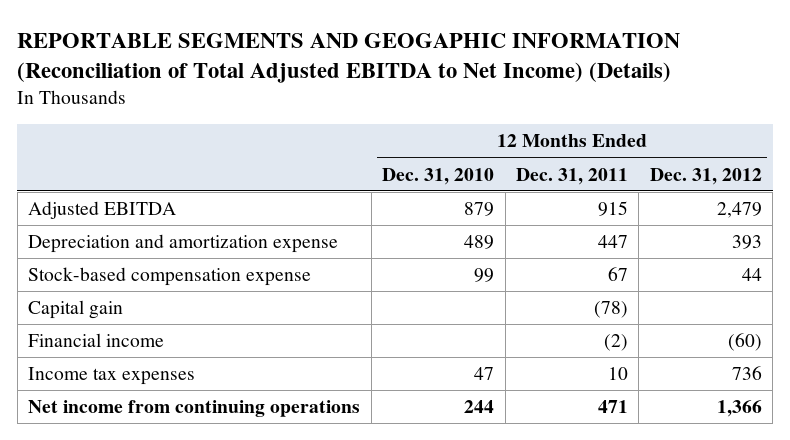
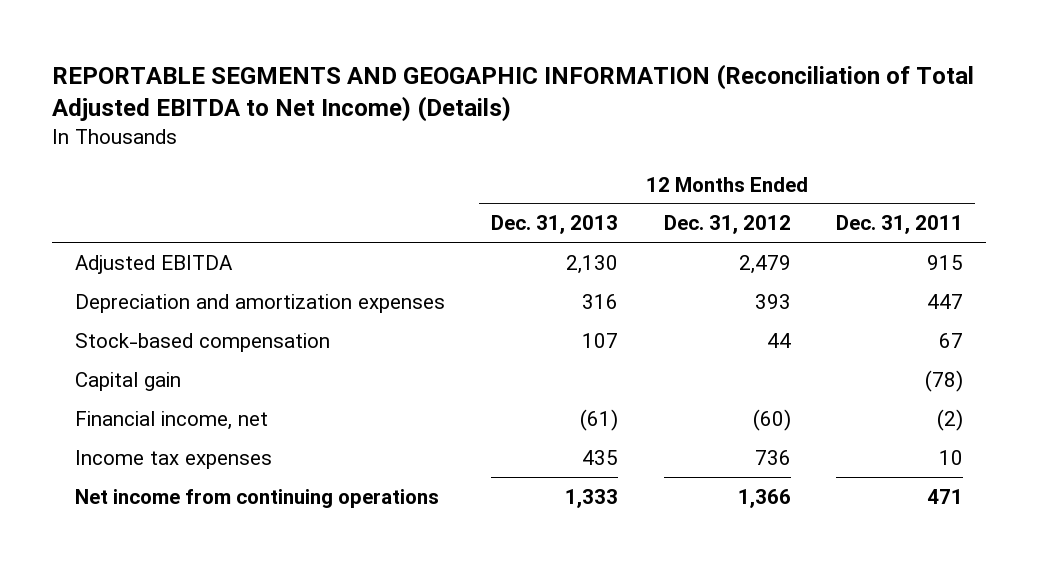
[382,167,495,185] Dec. 31, 2010 -> none
none -> [490,215,618,235] Dec. 31, 2013
[28,234,339,254] Depreciation and amortization expense -> [74,293,445,313] Depreciation and amortization expenses
[28,267,312,287] Stock-based compensation expense -> [74,332,330,352] Stock-based compensation
[28,333,165,348] Financial income -> [74,410,268,430] Financial income, net

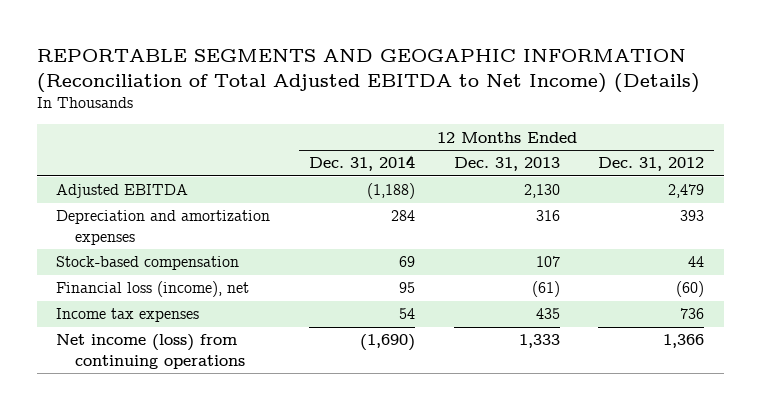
[836,215,964,235] Dec. 31, 2011 -> none
none -> [309,155,416,172] Dec. 31, 2014
[74,371,181,391] Capital gain -> none
[74,410,268,430] Financial income, net -> [56,281,250,298] Financial loss (income), net
[74,488,439,508] Net income from continuing operations -> [56,334,245,369] Net income (loss) from continuing operations

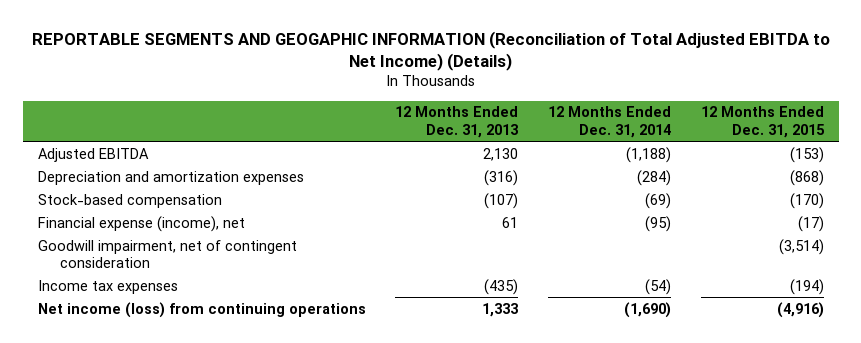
[598,157,705,172] Dec. 31, 2012 -> none
none -> [700,106,825,138] 12 Months Ended Dec. 31, 2015
[391,210,416,222] 284 -> [637,169,672,186] (284)
[535,210,560,222] 316 -> [484,169,519,186] (316)
[399,256,416,268] 69 -> [645,192,672,209] (69)
[535,256,560,268] 107 -> [484,192,519,209] (107)
[56,281,250,298] Financial loss (income), net -> [37,215,245,232] Financial expense (income), net
[399,282,416,294] 95 -> [645,215,672,232] (95)
[531,281,560,298] (61) -> [502,216,519,228] 61
none -> [37,239,297,268] Goodwill impairment, net of contingent consideration
[399,308,416,320] 54 -> [645,278,672,295] (54)
[535,308,560,320] 435 -> [484,278,519,295] (435)

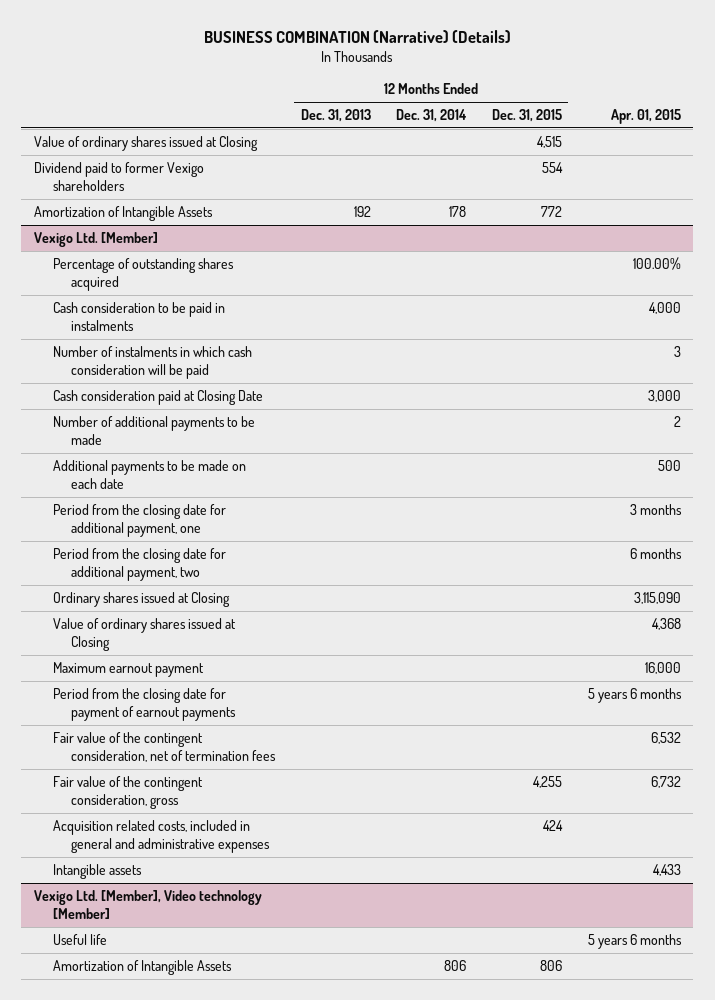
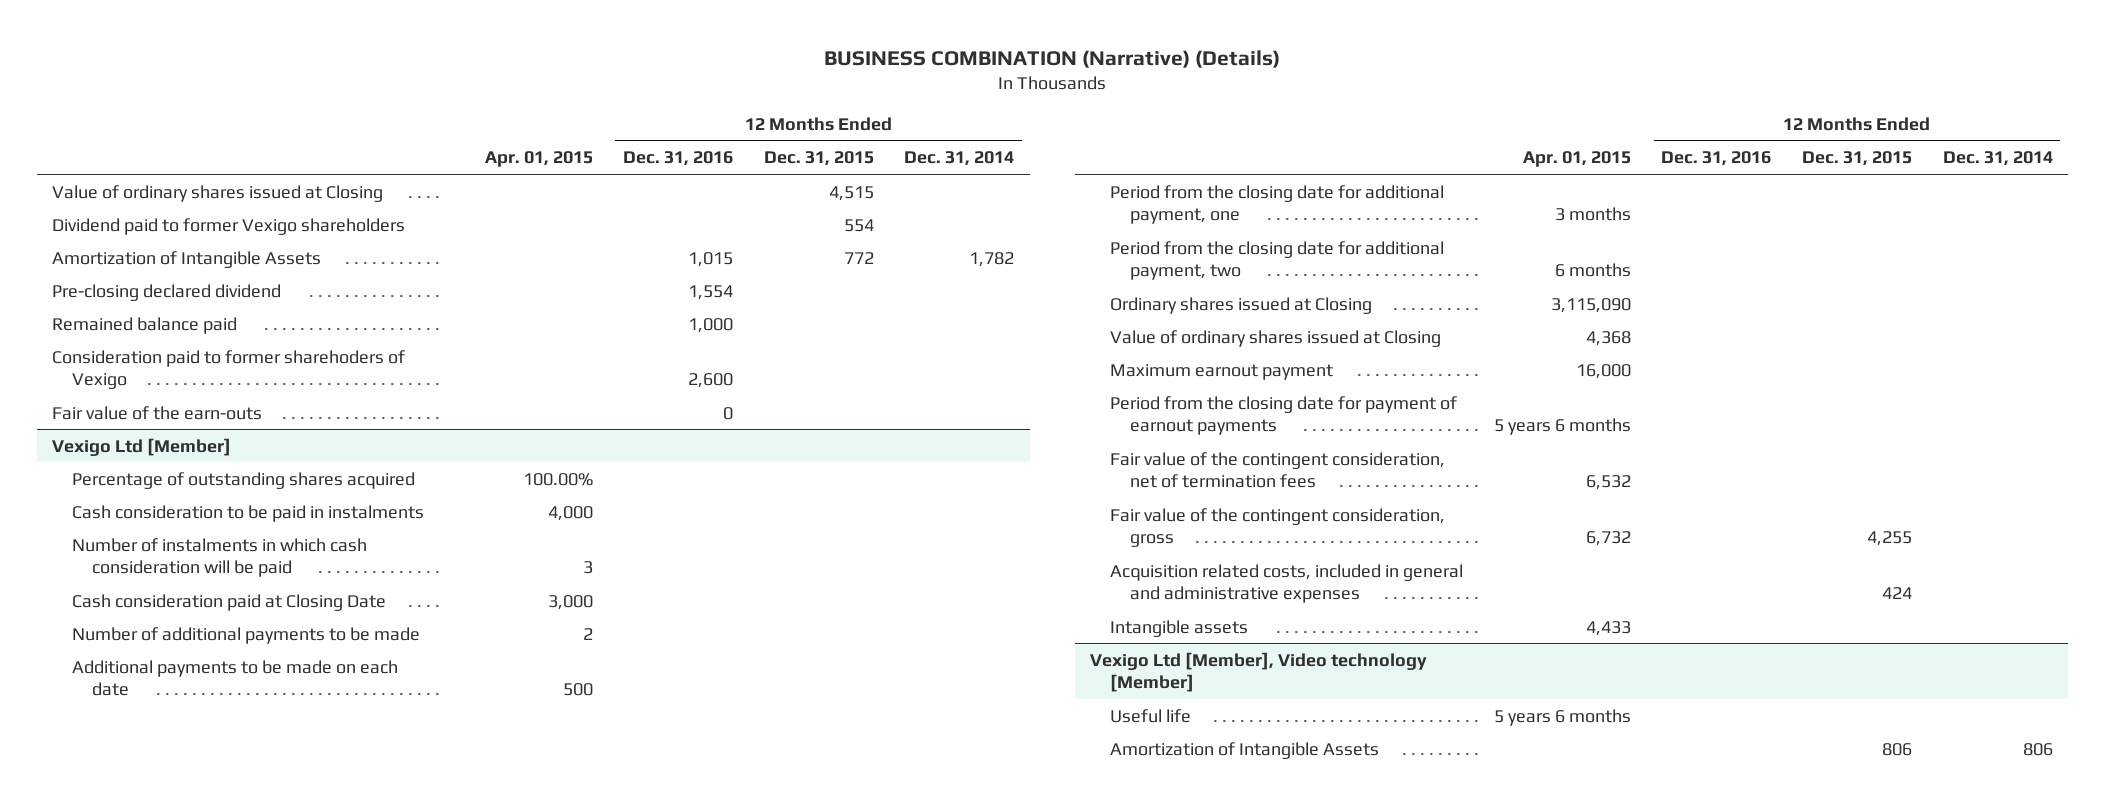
[300,109,371,123] Dec. 31, 2013 -> none
none -> [623,151,734,167] Dec. 31, 2016
[449,206,467,218] 178 -> [969,251,1015,267] 1,782
none -> [52,283,282,301] Pre-closing declared dividend
none -> [52,316,238,334] Remained balance paid
none -> [52,349,406,390] Consideration paid to former sharehoders of Vexigo
none -> [52,405,263,420] Fair value of the earn-outs
[33,232,158,248] Vexigo Ltd. [Member] -> [52,437,232,456] Vexigo Ltd [Member]
[33,890,262,919] Vexigo Ltd. [Member], Video technology [Member] -> [1090,651,1428,693] Vexigo Ltd [Member], Video technology [Member]

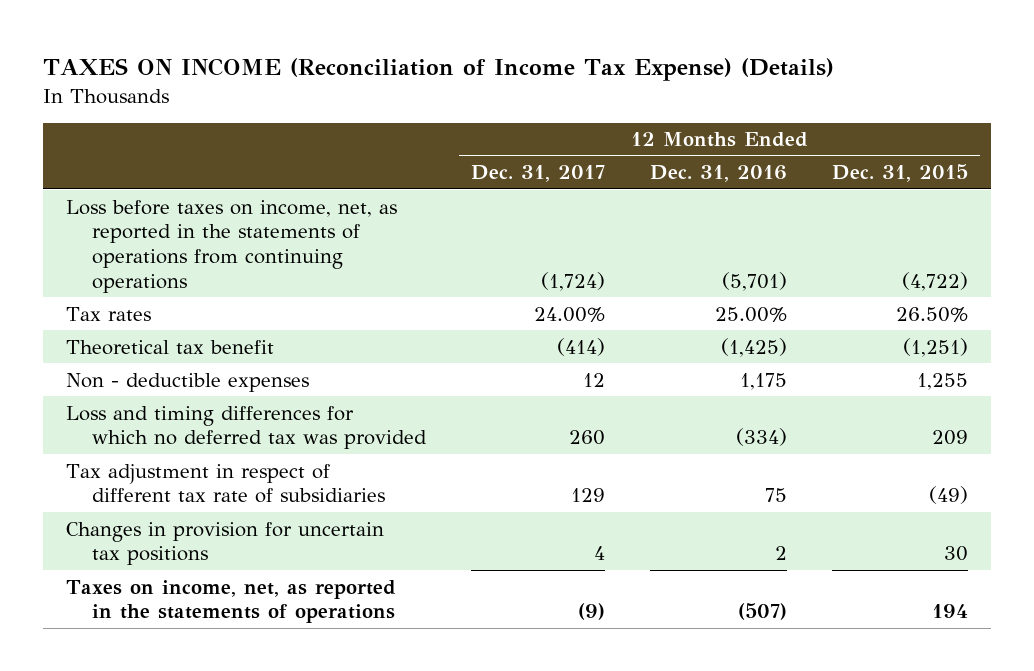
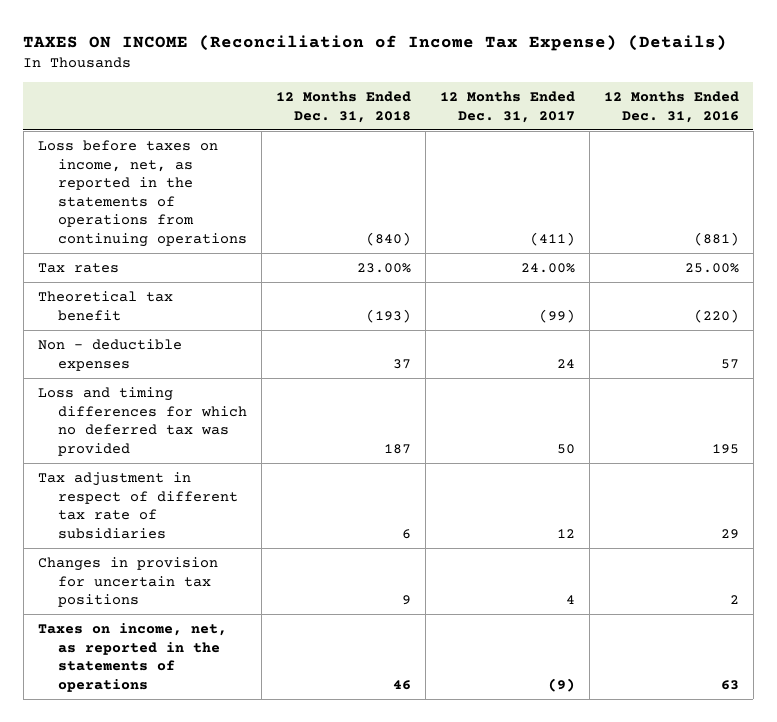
[832,164,969,183] Dec. 31, 2015 -> none
none -> [275,91,411,123] 12 Months Ended Dec. 31, 2018
[540,271,605,291] (1,724) -> [529,231,575,246] (411)
[722,271,788,291] (5,701) -> [693,231,739,246] (881)
[556,337,605,356] (414) -> [538,308,575,323] (99)
[721,337,788,357] (1,425) -> [693,308,739,323] (220)
[582,372,605,387] 12 -> [556,358,575,368] 24
[740,372,788,390] 1,175 -> [720,358,739,369] 57
[568,430,605,446] 260 -> [556,443,575,454] 50
[736,428,788,447] (334) -> [711,443,739,454] 195
[570,488,605,503] 129 -> [556,528,575,538] 12
[765,488,788,503] 75 -> [720,528,739,539] 29
[738,603,788,621] (507) -> [720,679,739,690] 63

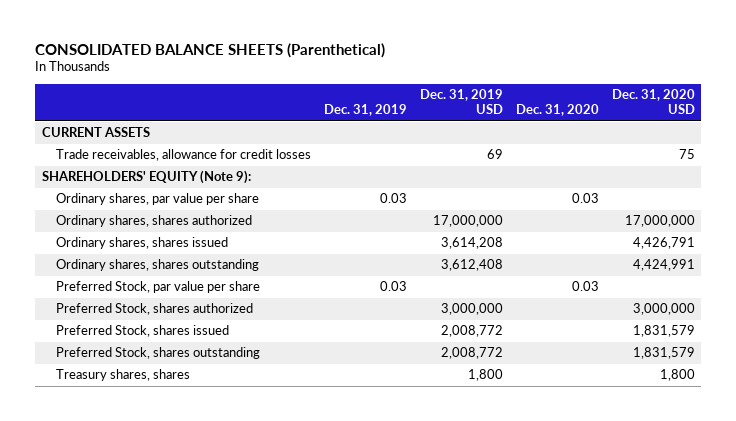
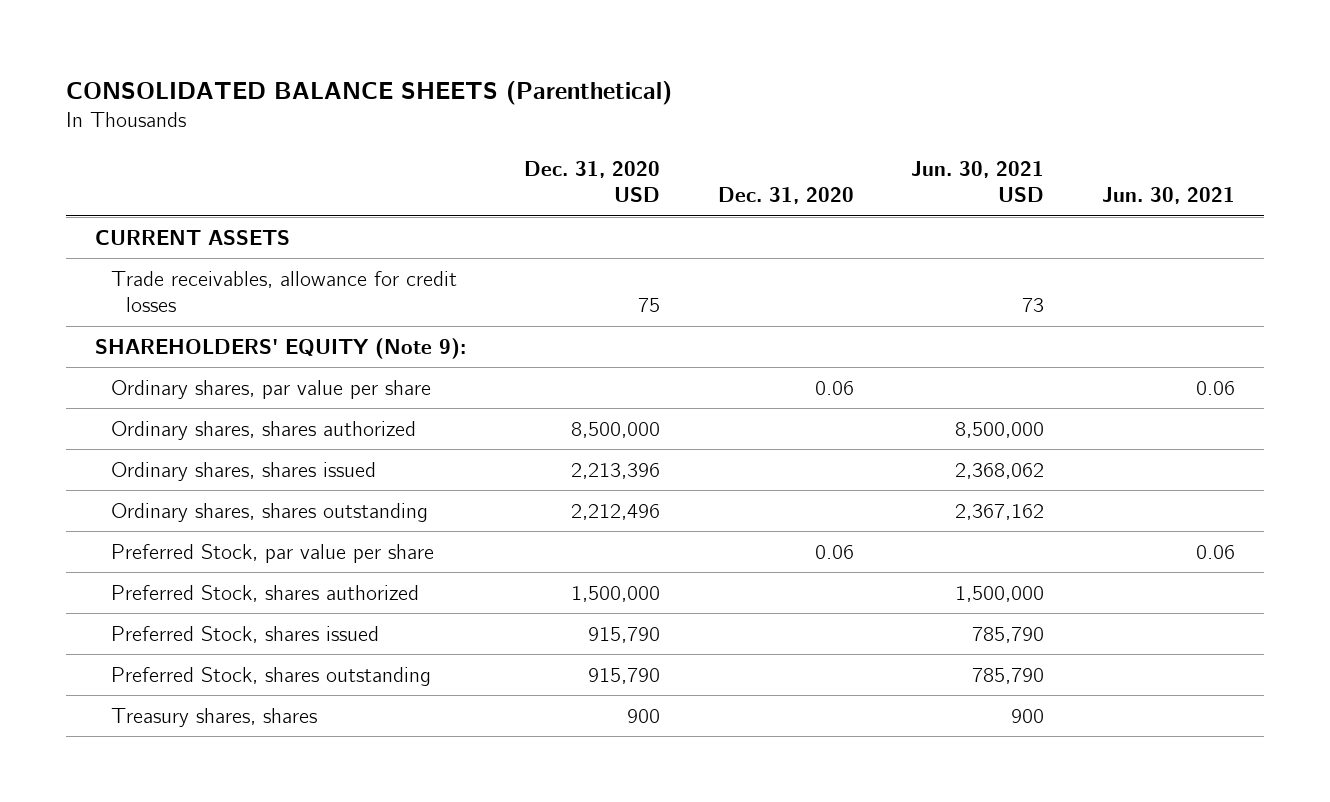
[323,104,407,117] Dec. 31, 2019 -> none
[419,89,503,115] Dec. 31, 2019 USD -> none
none -> [911,160,1045,203] Jun. 30, 2021 USD
none -> [1101,187,1235,205] Jun. 30, 2021
[571,193,599,204] 0.03 -> [814,380,854,395] 0.06
[624,215,695,228] 17,000,000 -> [570,421,660,438] 8,500,000
[632,237,695,250] 4,426,791 -> [570,462,660,479] 2,213,396
[632,259,695,272] 4,424,991 -> [570,503,660,520] 2,212,496
[571,281,599,292] 0.03 -> [814,544,854,559] 0.06
[632,303,695,316] 3,000,000 -> [570,585,660,602] 1,500,000
[632,325,695,338] 1,831,579 -> [587,626,660,643] 915,790
[632,347,695,360] 1,831,579 -> [587,667,660,684] 915,790
[659,369,695,382] 1,800 -> [626,708,660,723] 900

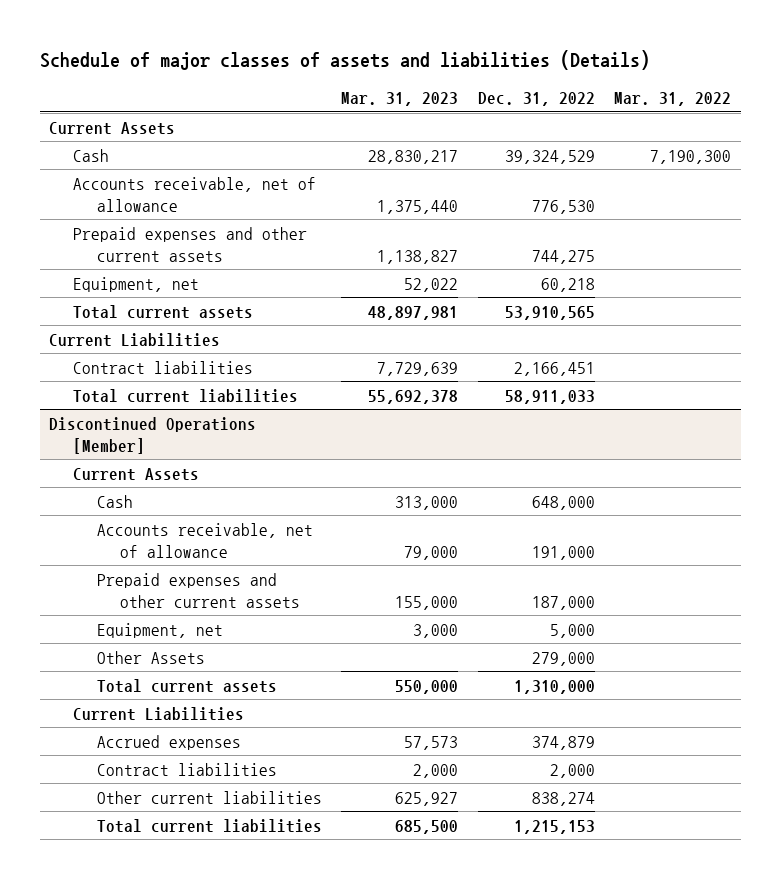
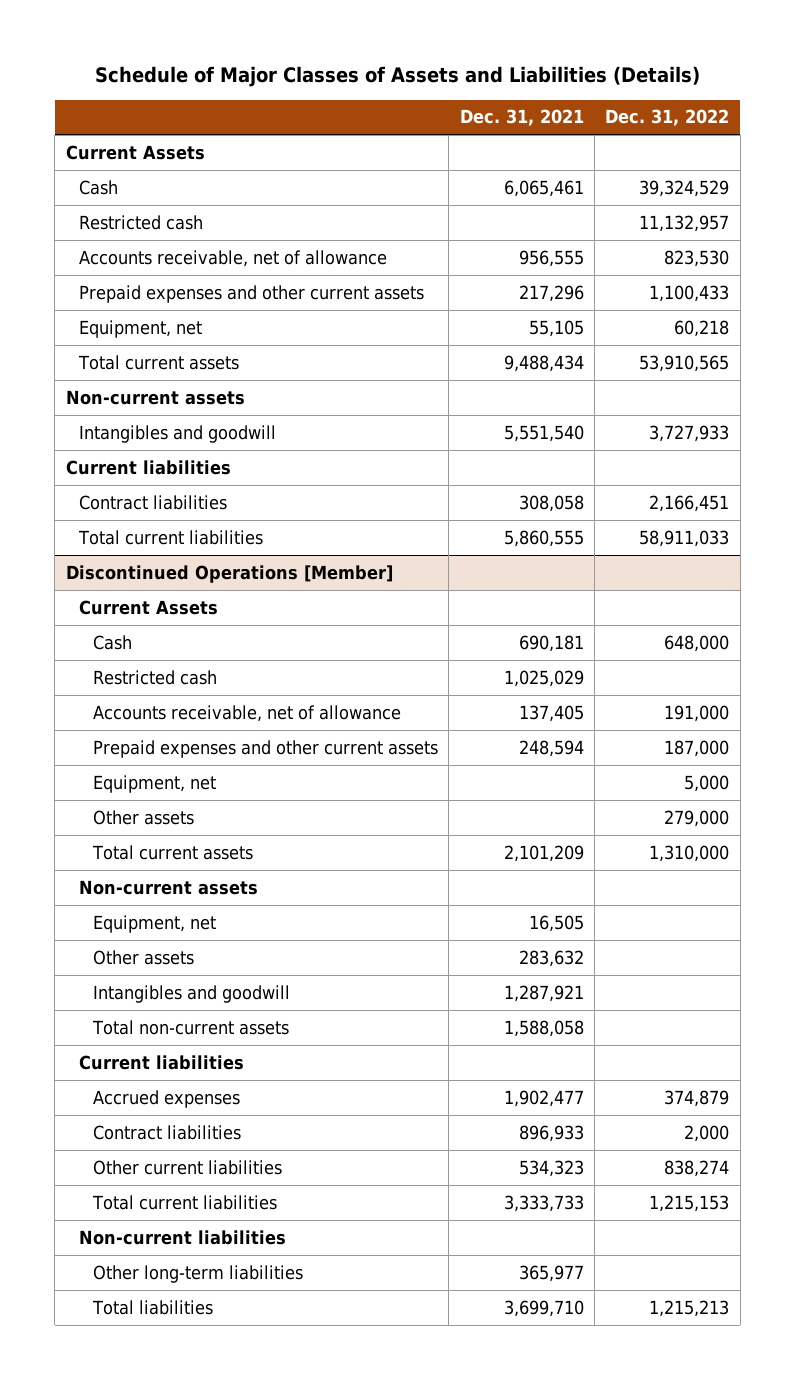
[39,50,650,71] Schedule of major classes of assets and liabilities (Details) -> [94,66,700,88] Schedule of Major Classes of Assets and Liabilities (Details)
[341,91,459,106] Mar. 31, 2023 -> none
[613,91,731,106] Mar. 31, 2022 -> none
none -> [459,109,584,127] Dec. 31, 2021
none -> [79,214,204,230] Restricted cash
[531,199,595,214] 776,530 -> [664,249,730,267] 823,530
[531,249,595,264] 744,275 -> [649,284,730,302] 1,100,433
none -> [65,389,245,405] Non-current assets
none -> [79,424,277,443] Intangibles and goodwill
[49,332,221,347] Current Liabilities -> [65,459,231,475] Current liabilities
none -> [93,669,218,685] Restricted cash
[96,650,205,664] Other Assets -> [93,809,195,825] Other assets
none -> [79,879,259,895] Non-current assets
none -> [93,914,217,933] Equipment, net
none -> [93,949,195,965] Other assets
none -> [93,984,291,1003] Intangibles and goodwill
none -> [92,1019,290,1035] Total non-current assets
[73,706,245,721] Current Liabilities -> [79,1054,245,1070] Current liabilities
none -> [79,1229,287,1245] Non-current liabilities
none -> [93,1264,304,1283] Other long-term liabilities
none -> [92,1299,214,1315] Total liabilities

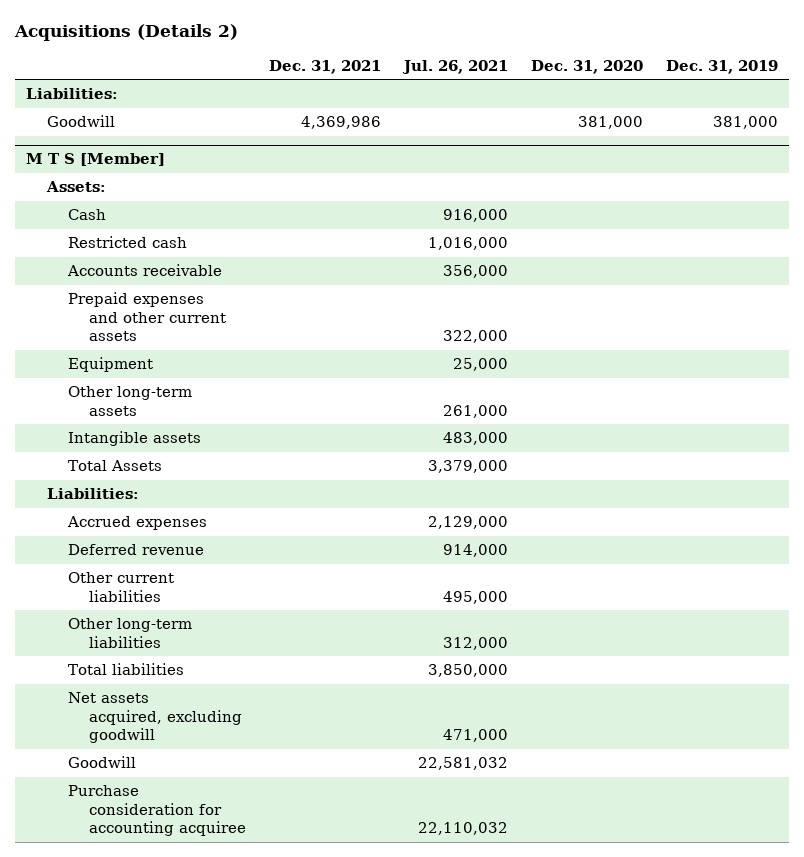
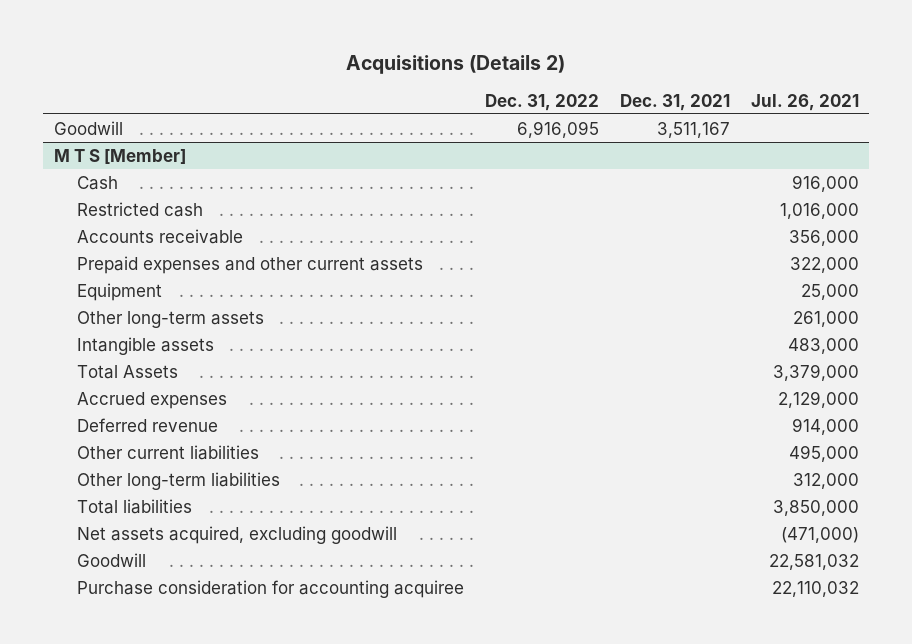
[530,59,643,74] Dec. 31, 2020 -> none
[665,59,778,74] Dec. 31, 2019 -> none
none -> [484,93,599,111] Dec. 31, 2022
[26,88,119,100] Liabilities: -> none
[301,116,382,130] 4,369,986 -> [656,121,730,138] 3,511,167
[46,181,107,193] Assets: -> none
[47,488,140,500] Liabilities: -> none
[442,729,508,743] 471,000 -> [780,526,859,543] (471,000)

